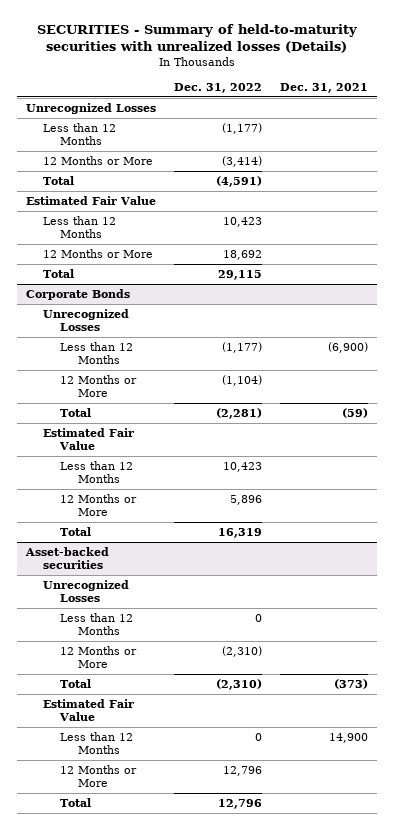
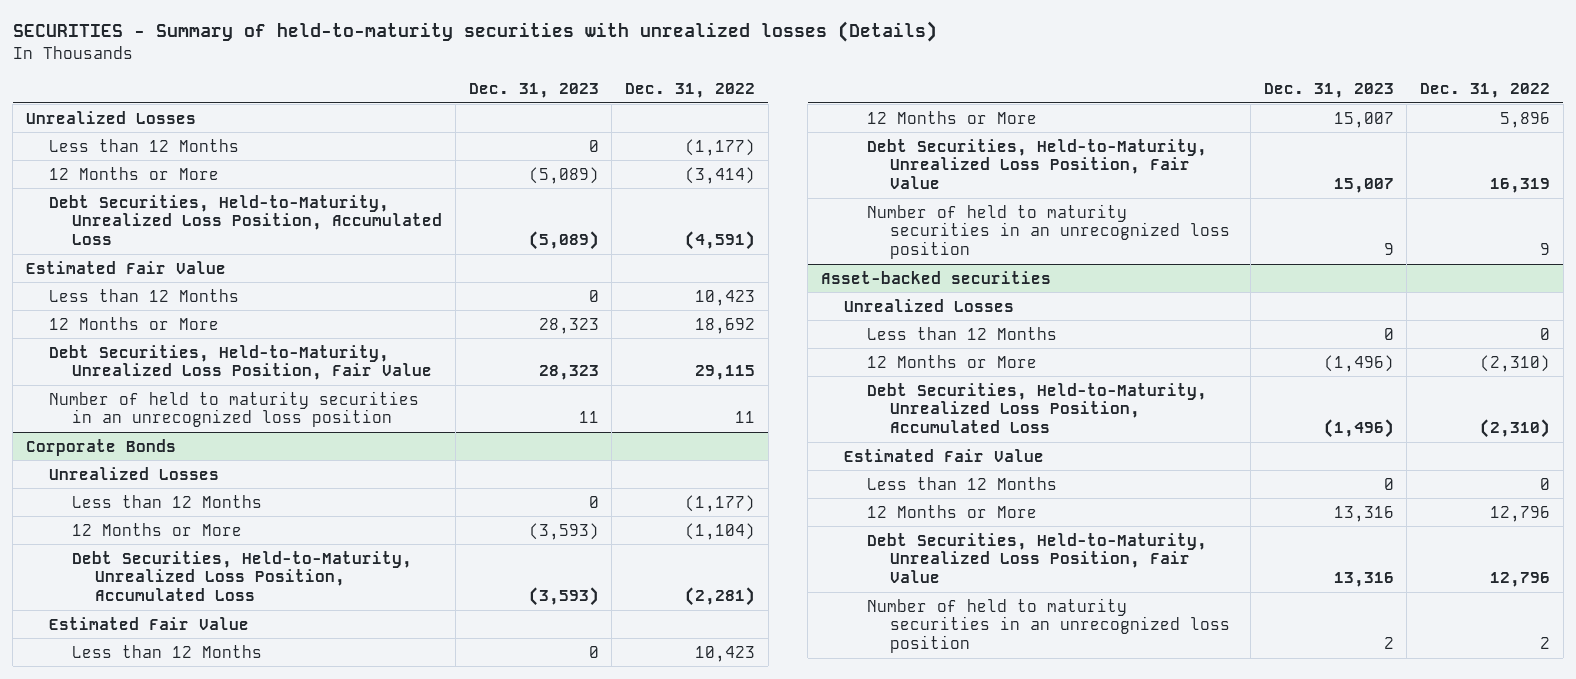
[280,82,369,93] Dec. 31, 2021 -> none
none -> [468,82,599,98] Dec. 31, 2023
[25,102,156,114] Unrecognized Losses -> [26,110,197,124] Unrealized Losses
[43,175,75,185] Total -> [49,194,443,246] Debt Securities, Held-to-Maturity, Unrealized Loss Position, Accumulated Loss
[43,268,75,278] Total -> [49,344,433,381] Debt Securities, Held-to-Maturity, Unrealized Loss Position, Fair Value
none -> [49,390,420,428] Number of held to maturity securities in an unrecognized loss position
[43,308,130,332] Unrecognized Losses -> [49,466,220,480] Unrealized Losses
[60,407,92,417] Total -> [72,550,413,602] Debt Securities, Held-to-Maturity, Unrealized Loss Position, Accumulated Loss
[60,526,92,536] Total -> [867,138,1208,190] Debt Securities, Held-to-Maturity, Unrealized Loss Position, Fair Value
none -> [867,203,1231,260] Number of held to maturity securities in an unrecognized loss position
[43,579,130,603] Unrecognized Losses -> [844,298,1015,312] Unrealized Losses
[60,678,92,688] Total -> [867,382,1208,434] Debt Securities, Held-to-Maturity, Unrealized Loss Position, Accumulated Loss
[60,797,92,807] Total -> [867,532,1208,584] Debt Securities, Held-to-Maturity, Unrealized Loss Position, Fair Value
none -> [867,597,1231,654] Number of held to maturity securities in an unrecognized loss position

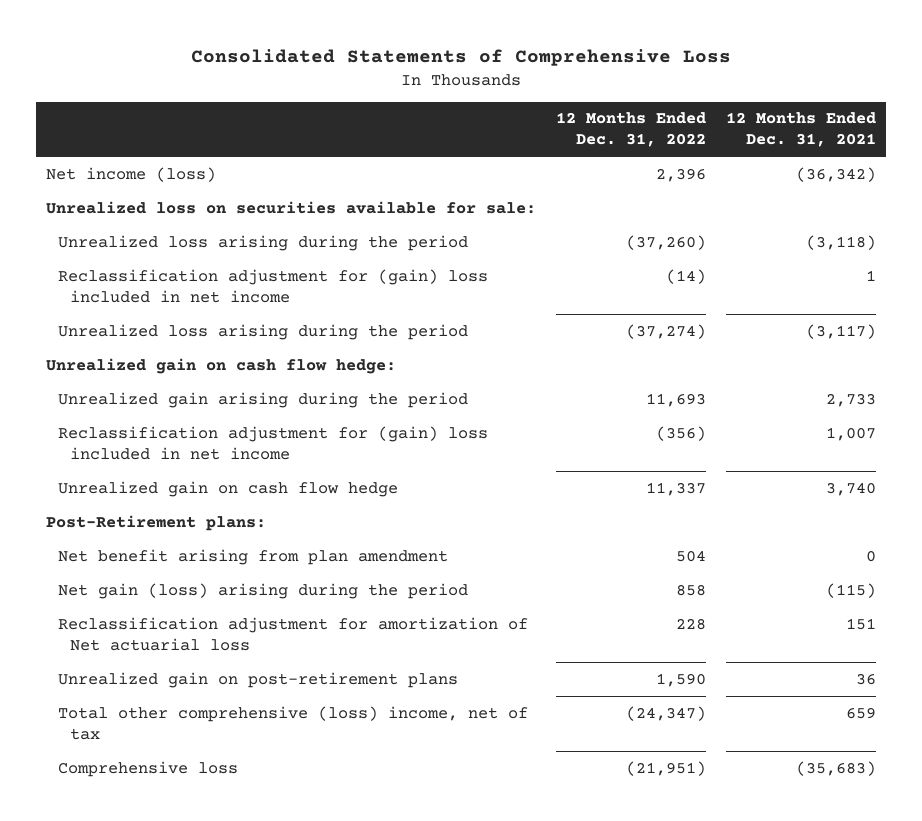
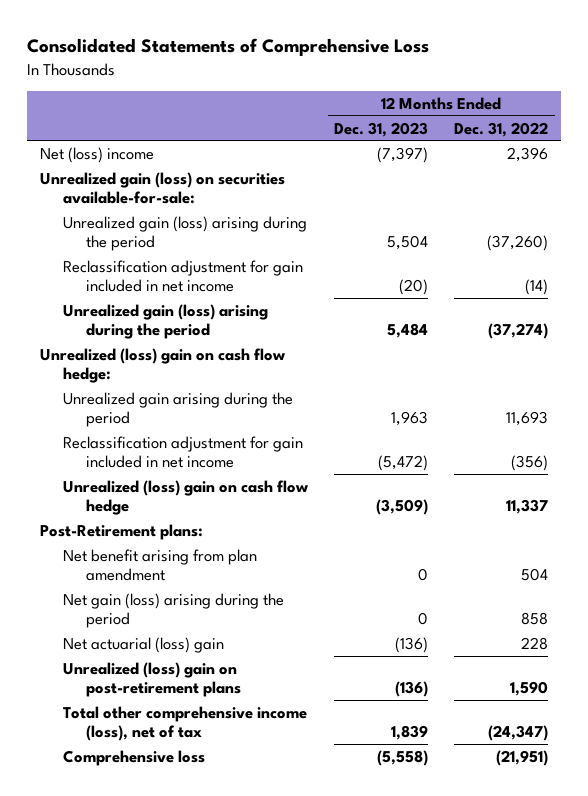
[726,112,877,148] 12 Months Ended Dec. 31, 2021 -> none
none -> [334,121,429,137] Dec. 31, 2023
[46,166,217,182] Net income (loss) -> [39,146,154,163] Net (loss) income
[46,200,537,214] Unrealized loss on securities available for sale: -> [39,171,285,205] Unrealized gain (loss) on securities available-for-sale:
[58,234,469,251] Unrealized loss arising during the period -> [62,215,307,252] Unrealized gain (loss) arising during the period
[58,268,489,303] Reclassification adjustment for (gain) loss included in net income -> [62,259,303,293] Reclassification adjustment for gain included in net income
[58,323,469,340] Unrealized loss arising during the period -> [62,303,268,340] Unrealized gain (loss) arising during the period
[46,357,397,374] Unrealized gain on cash flow hedge: -> [39,347,285,384] Unrealized (loss) gain on cash flow hedge:
[58,425,489,460] Reclassification adjustment for (gain) loss included in net income -> [62,435,303,469] Reclassification adjustment for gain included in net income
[58,480,399,497] Unrealized gain on cash flow hedge -> [62,479,308,516] Unrealized (loss) gain on cash flow hedge
[58,616,529,651] Reclassification adjustment for amortization of Net actuarial loss -> [62,636,224,653] Net actuarial (loss) gain
[58,671,459,688] Unrealized gain on post-retirement plans -> [62,661,242,698] Unrealized (loss) gain on post-retirement plans
[58,705,529,740] Total other comprehensive (loss) income, net of tax -> [62,705,307,742] Total other comprehensive income (loss), net of tax

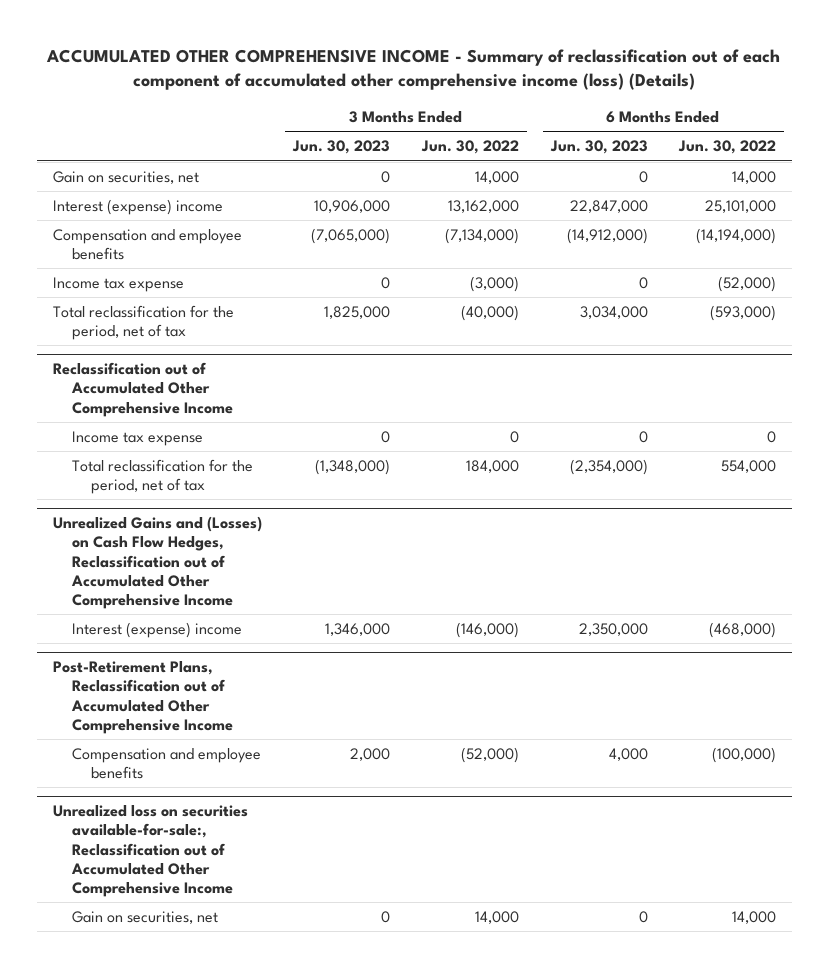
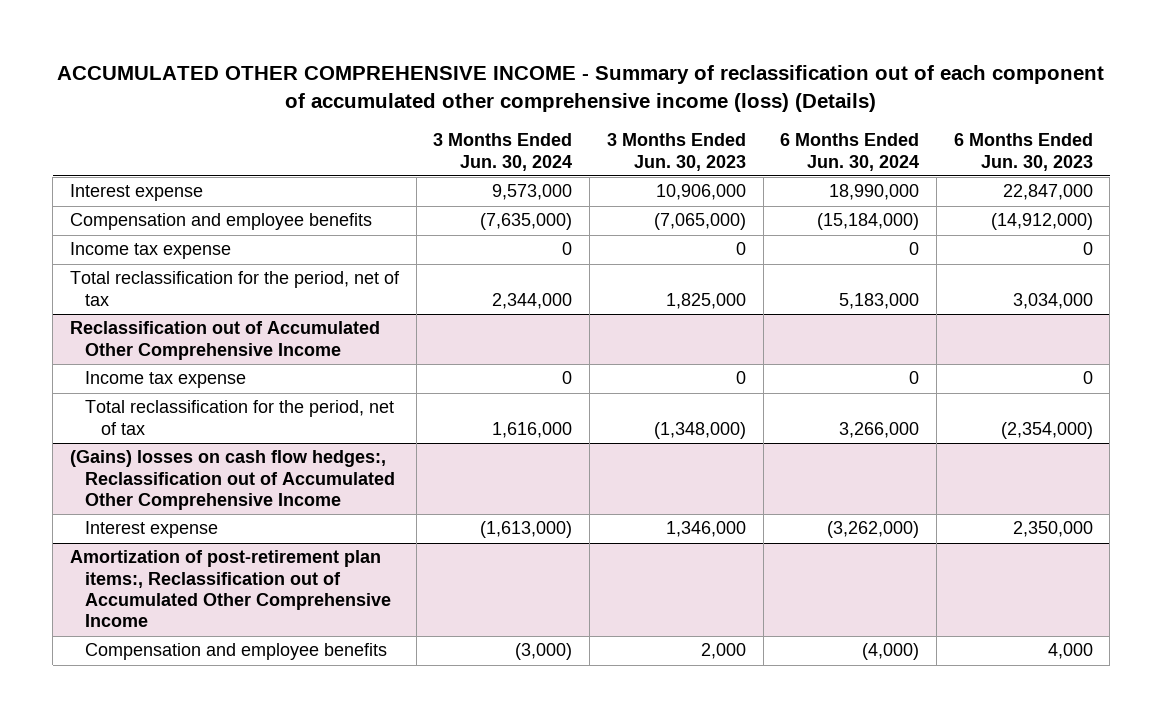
[420,140,519,155] Jun. 30, 2022 -> none
[678,140,777,155] Jun. 30, 2022 -> none
none -> [433,133,573,171] 3 Months Ended Jun. 30, 2024
none -> [780,133,920,171] 6 Months Ended Jun. 30, 2024
[52,170,199,184] Gain on securities, net -> none
[52,198,223,215] Interest (expense) income -> [70,184,204,202] Interest expense
[52,516,262,609] Unrealized Gains and (Losses) on Cash Flow Hedges, Reclassification out of Accumulated Other Comprehensive Income -> [70,450,396,511] (Gains) losses on cash flow hedges:, Reclassification out of Accumulated Other Comprehensive Income
[71,621,242,638] Interest (expense) income -> [85,521,219,539] Interest expense
[52,661,233,734] Post-Retirement Plans, Reclassification out of Accumulated Other Comprehensive Income -> [70,550,392,628] Amortization of post-retirement plan items:, Reclassification out of Accumulated Other Comprehensive Income
[52,805,248,897] Unrealized loss on securities available-for-sale:, Reclassification out of Accumulated Other Comprehensive Income -> none
[71,910,218,924] Gain on securities, net -> none

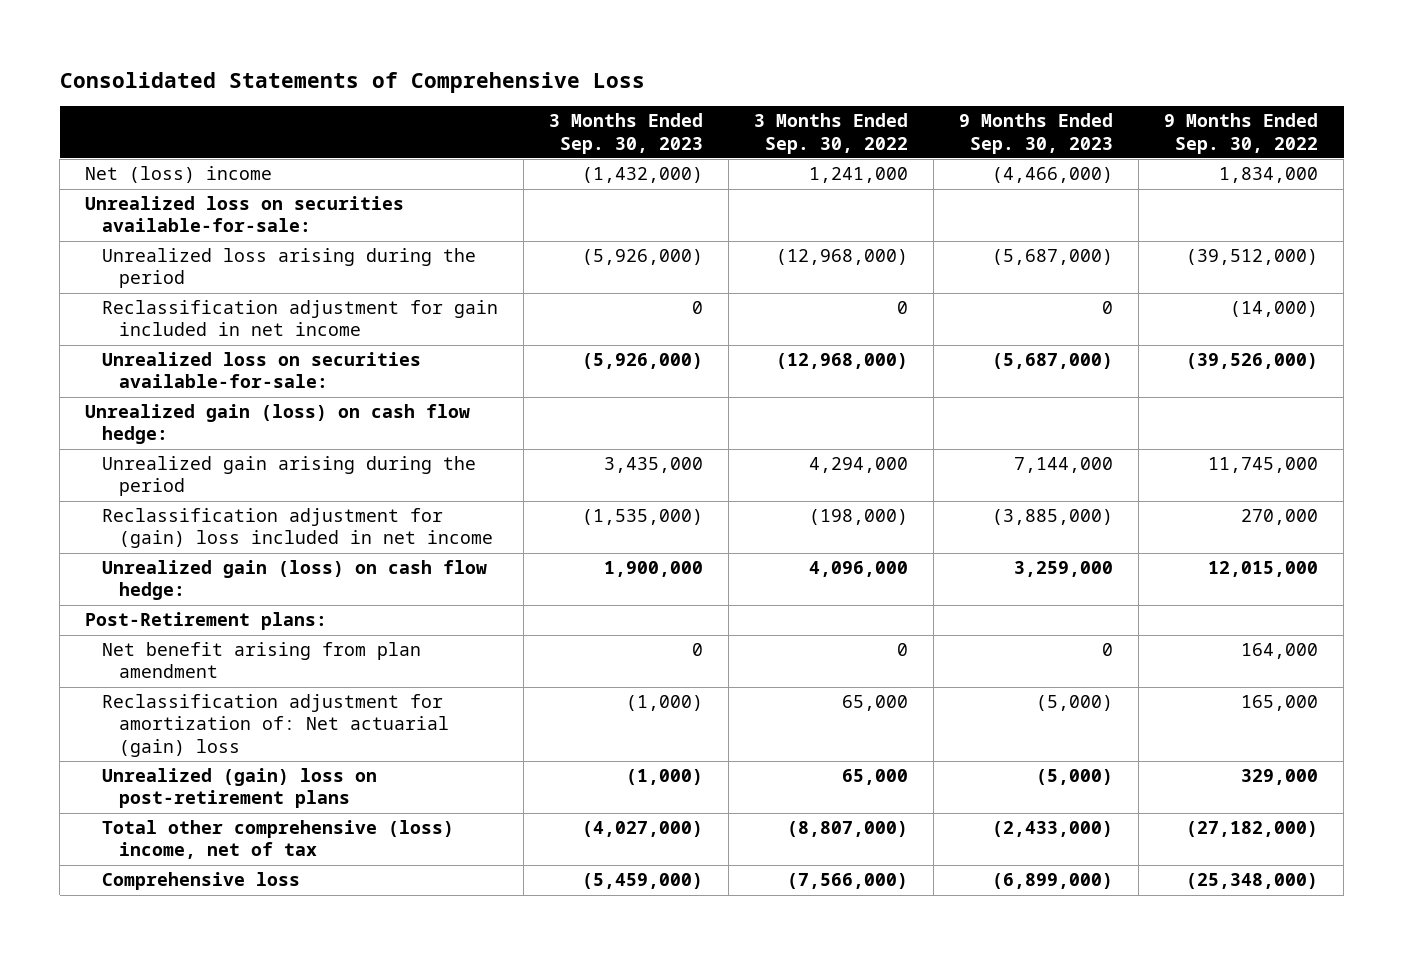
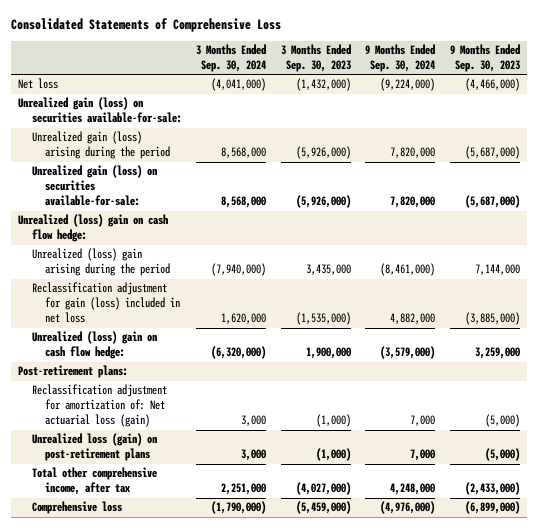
[754,113,909,154] 3 Months Ended Sep. 30, 2022 -> none
[1164,113,1319,154] 9 Months Ended Sep. 30, 2022 -> none
none -> [196,44,267,72] 3 Months Ended Sep. 30, 2024
none -> [365,44,436,72] 9 Months Ended Sep. 30, 2024
[102,300,499,337] Reclassification adjustment for gain included in net income -> none
[102,642,422,679] Net benefit arising from plan amendment -> none
[85,166,273,184] Net (loss) income -> [17,78,58,90] Net loss
[85,196,405,233] Unrealized loss on securities available-for-sale: -> [17,97,182,124] Unrealized gain (loss) on securities available-for-sale:
[102,248,477,289] Unrealized loss arising during the period -> [31,131,171,160] Unrealized gain (loss) arising during the period
[102,352,422,389] Unrealized loss on securities available-for-sale: -> [31,165,157,207] Unrealized gain (loss) on securities available-for-sale:
[85,404,471,445] Unrealized gain (loss) on cash flow hedge: -> [17,214,168,243] Unrealized (loss) gain on cash flow hedge:
[102,456,477,497] Unrealized gain arising during the period -> [31,248,171,277] Unrealized (loss) gain arising during the period
[102,508,493,549] Reclassification adjustment for (gain) loss included in net income -> [31,282,181,324] Reclassification adjustment for gain (loss) included in net loss
[102,560,488,601] Unrealized gain (loss) on cash flow hedge: -> [31,331,157,360] Unrealized (loss) gain on cash flow hedge:
[85,612,328,631] Post-Retirement plans: -> [17,365,128,379] Post-retirement plans:
[102,694,449,757] Reclassification adjustment for amortization of: Net actuarial (gain) loss -> [31,384,167,428] Reclassification adjustment for amortization of: Net actuarial loss (gain)
[102,768,378,809] Unrealized (gain) loss on post-retirement plans -> [31,433,157,462] Unrealized loss (gain) on post-retirement plans
[102,820,455,860] Total other comprehensive (loss) income, net of tax -> [31,467,157,496] Total other comprehensive income, after tax

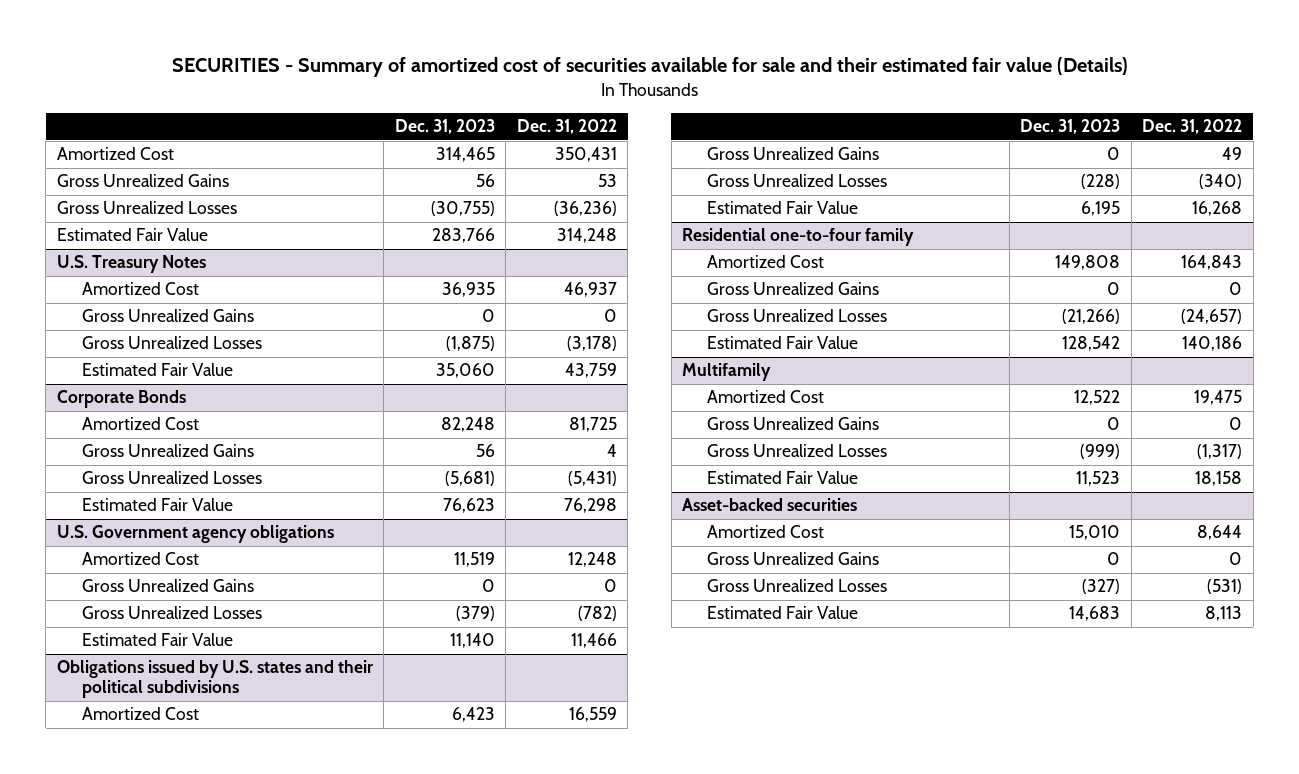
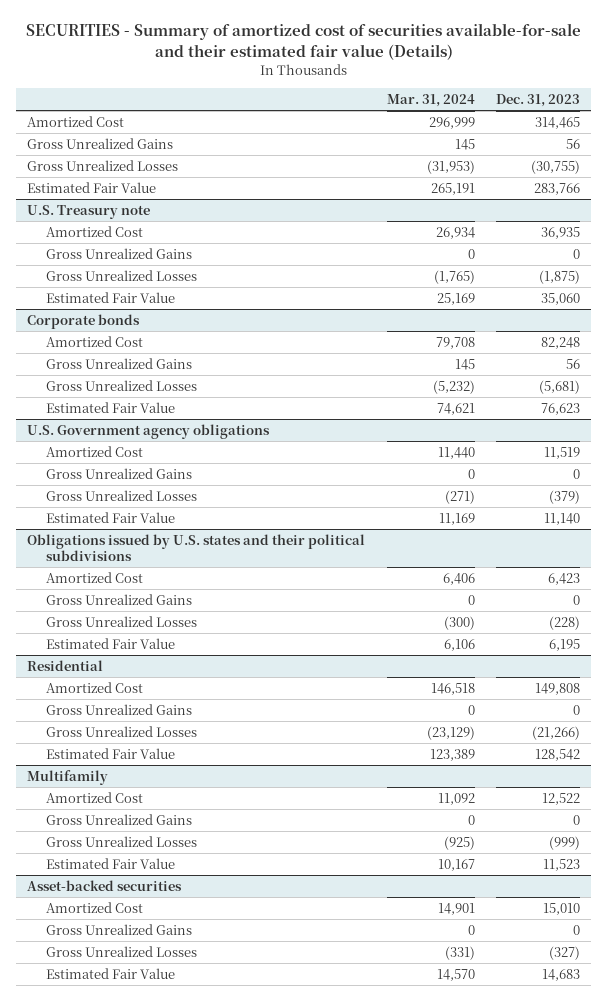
[171,57,1128,78] SECURITIES - Summary of amortized cost of securities available for sale and their estimated fair value (Details) -> [25,23,581,60] SECURITIES - Summary of amortized cost of securities available-for-sale and their estimated fair value (Details)
[516,119,617,135] Dec. 31, 2022 -> none
none -> [386,93,475,107] Mar. 31, 2024
[56,255,206,274] U.S. Treasury Notes -> [26,204,150,219] U.S. Treasury note
[56,390,186,409] Corporate Bonds -> [26,313,140,329] Corporate bonds
[682,228,915,247] Residential one-to-four family -> none
none -> [26,659,103,671] Residential

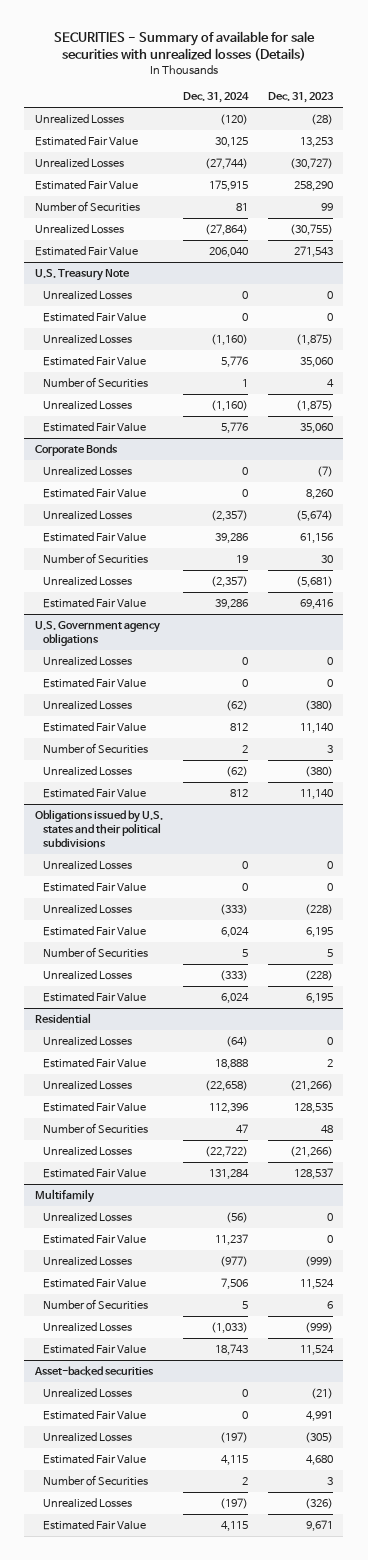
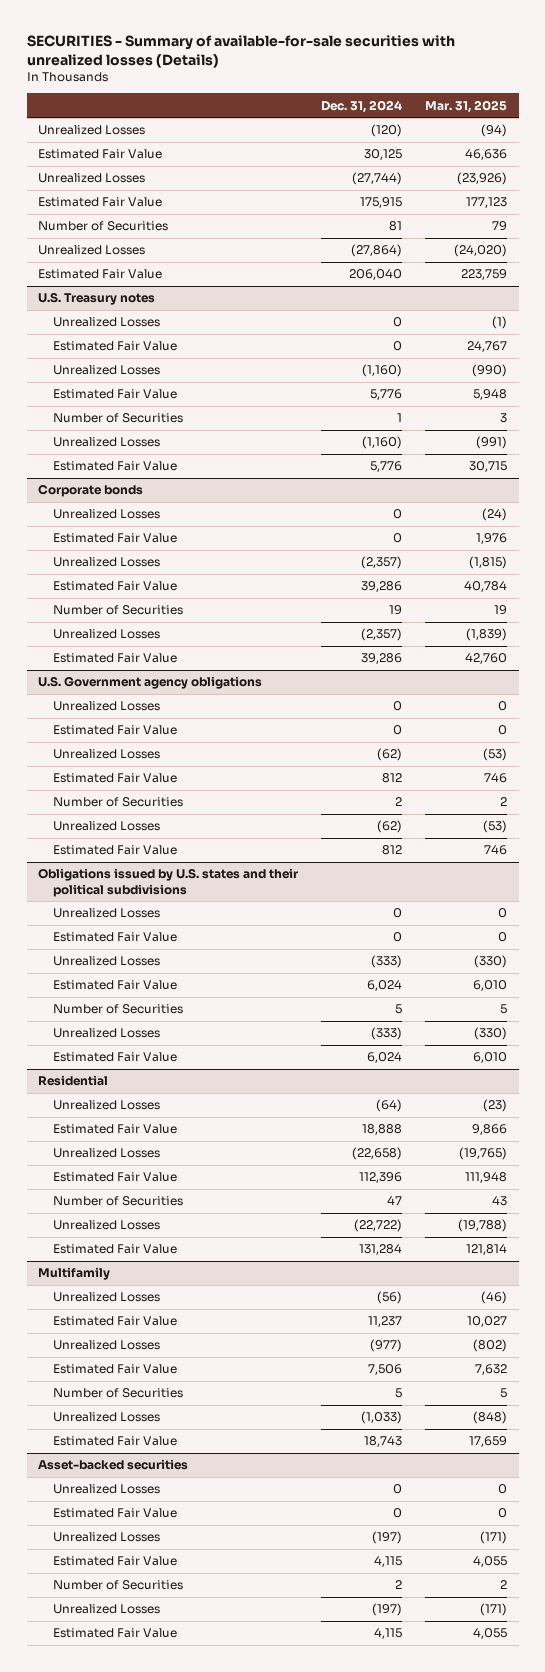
[53,30,315,62] SECURITIES - Summary of available for sale securities with unrealized losses (Details) -> [26,34,455,68] SECURITIES - Summary of available-for-sale securities with unrealized losses (Details)
[268,92,335,104] Dec. 31, 2023 -> none
none -> [425,99,508,113] Mar. 31, 2025
[34,268,130,281] U.S. Treasury Note -> [38,292,156,306] U.S. Treasury notes
[34,443,118,456] Corporate Bonds -> [38,484,144,498] Corporate bonds

